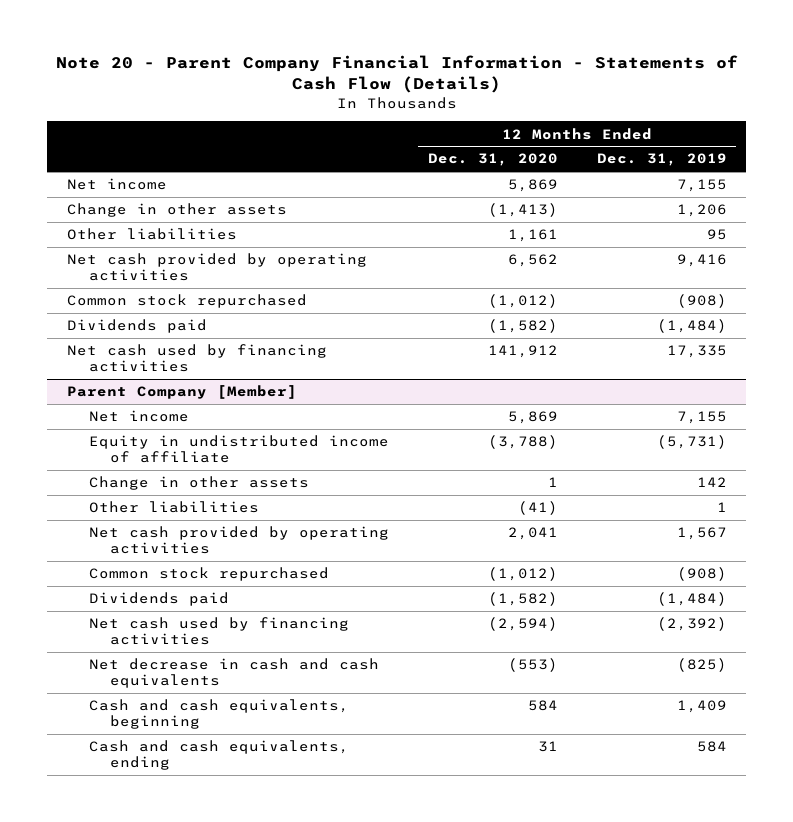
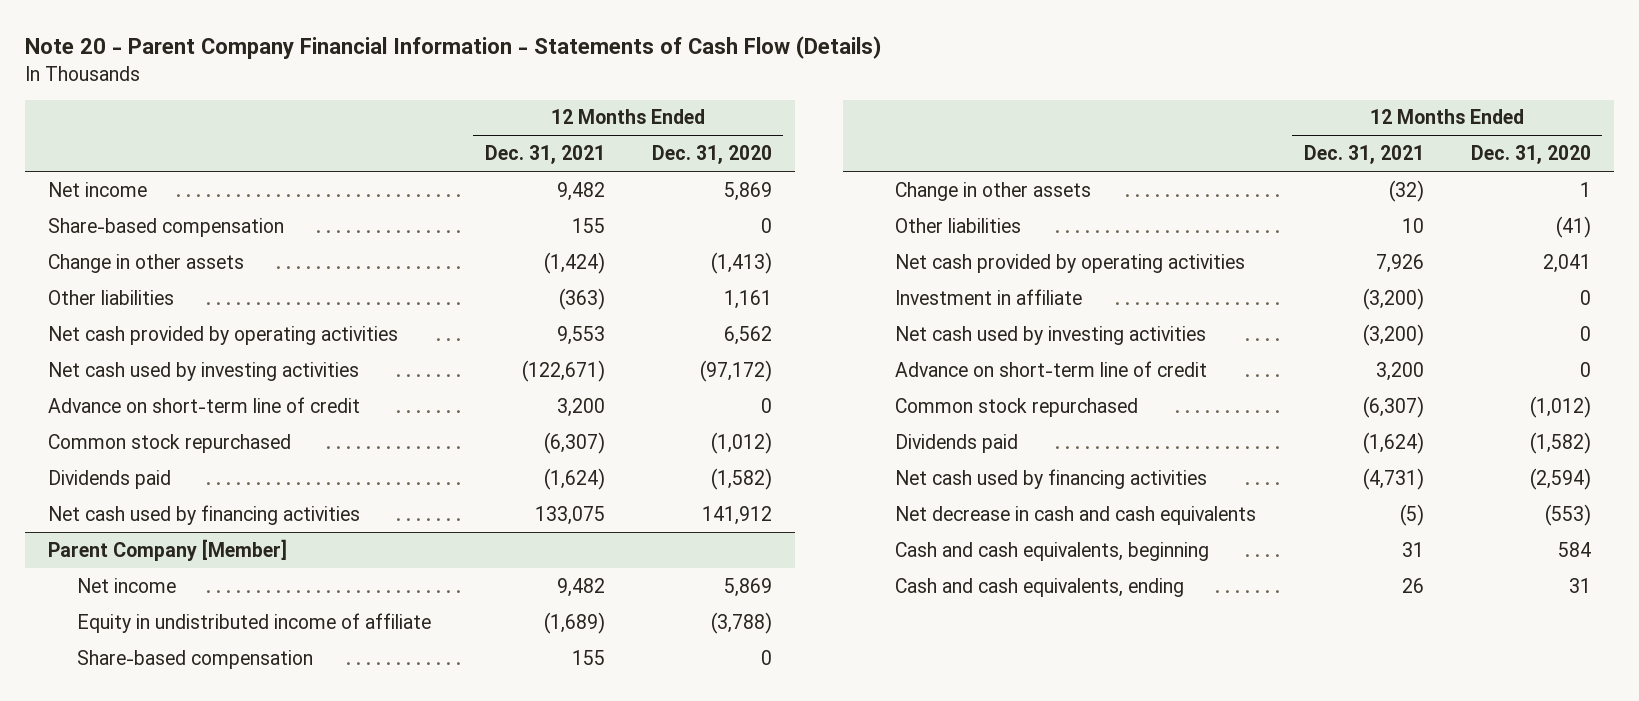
[596,153,727,167] Dec. 31, 2019 -> none
none -> [484,145,605,165] Dec. 31, 2021
none -> [48,217,285,237] Share-based compensation
none -> [48,361,360,381] Net cash used by investing activities
none -> [48,396,361,413] Advance on short-term line of credit
none -> [76,649,313,669] Share-based compensation
none -> [895,288,1083,305] Investment in affiliate
none -> [895,325,1207,345] Net cash used by investing activities
none -> [895,360,1208,377] Advance on short-term line of credit

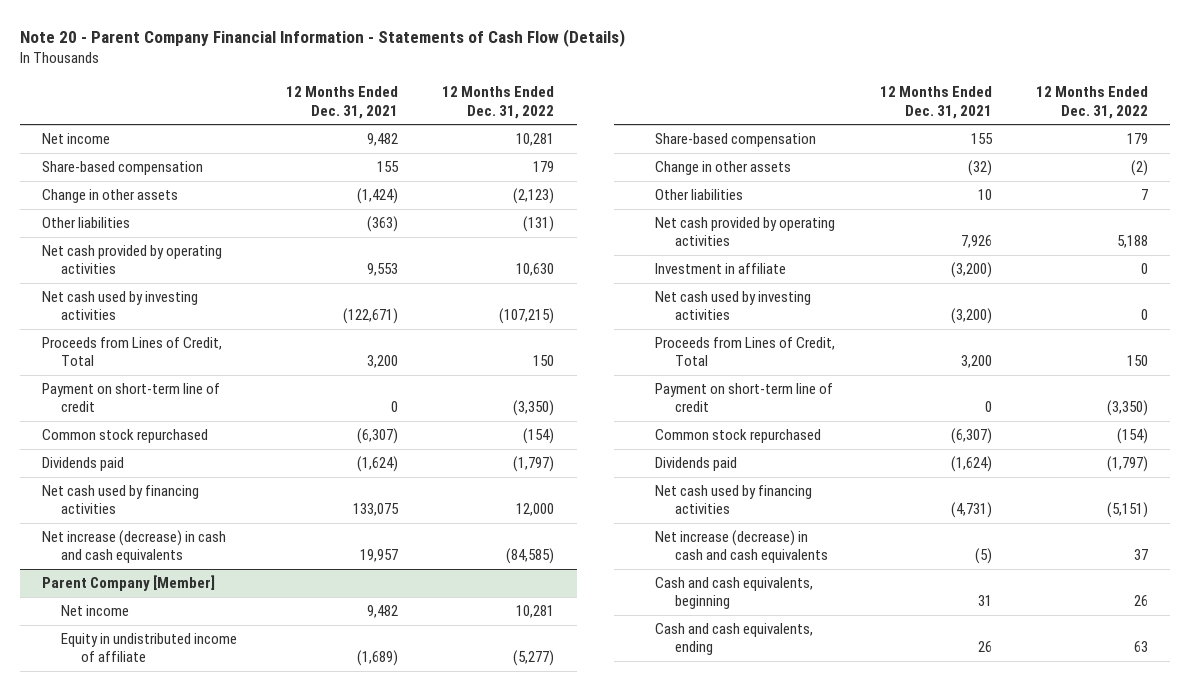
[651,145,772,165] Dec. 31, 2020 -> none
none -> [442,86,555,119] 12 Months Ended Dec. 31, 2022
[48,396,361,413] Advance on short-term line of credit -> [42,337,223,367] Proceeds from Lines of Credit, Total
none -> [42,383,221,413] Payment on short-term line of credit
none -> [42,530,227,564] Net increase (decrease) in cash and cash equivalents
[895,360,1208,377] Advance on short-term line of credit -> [655,337,836,367] Proceeds from Lines of Credit, Total
none -> [655,383,834,413] Payment on short-term line of credit
[895,505,1257,525] Net decrease in cash and cash equivalents -> [655,530,828,564] Net increase (decrease) in cash and cash equivalents

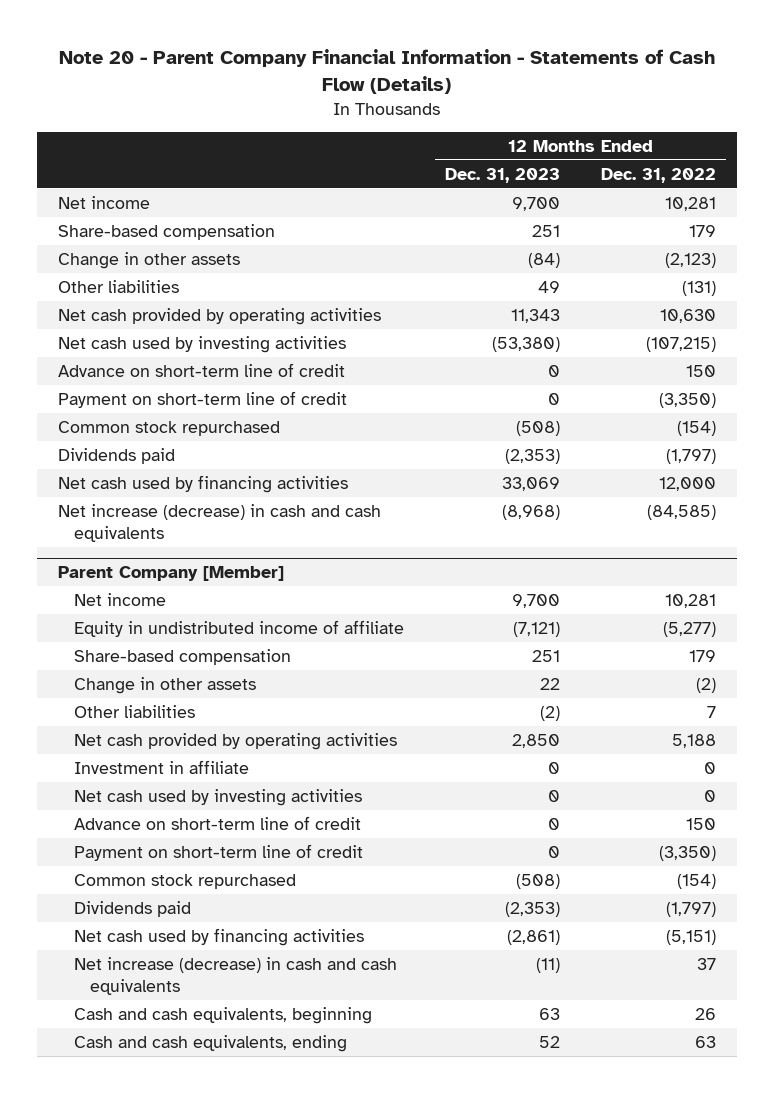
[285,86,398,119] 12 Months Ended Dec. 31, 2021 -> none
none -> [444,167,560,183] Dec. 31, 2023
[42,337,223,367] Proceeds from Lines of Credit, Total -> [57,362,345,377] Advance on short-term line of credit
[655,337,836,367] Proceeds from Lines of Credit, Total -> [73,815,361,830] Advance on short-term line of credit

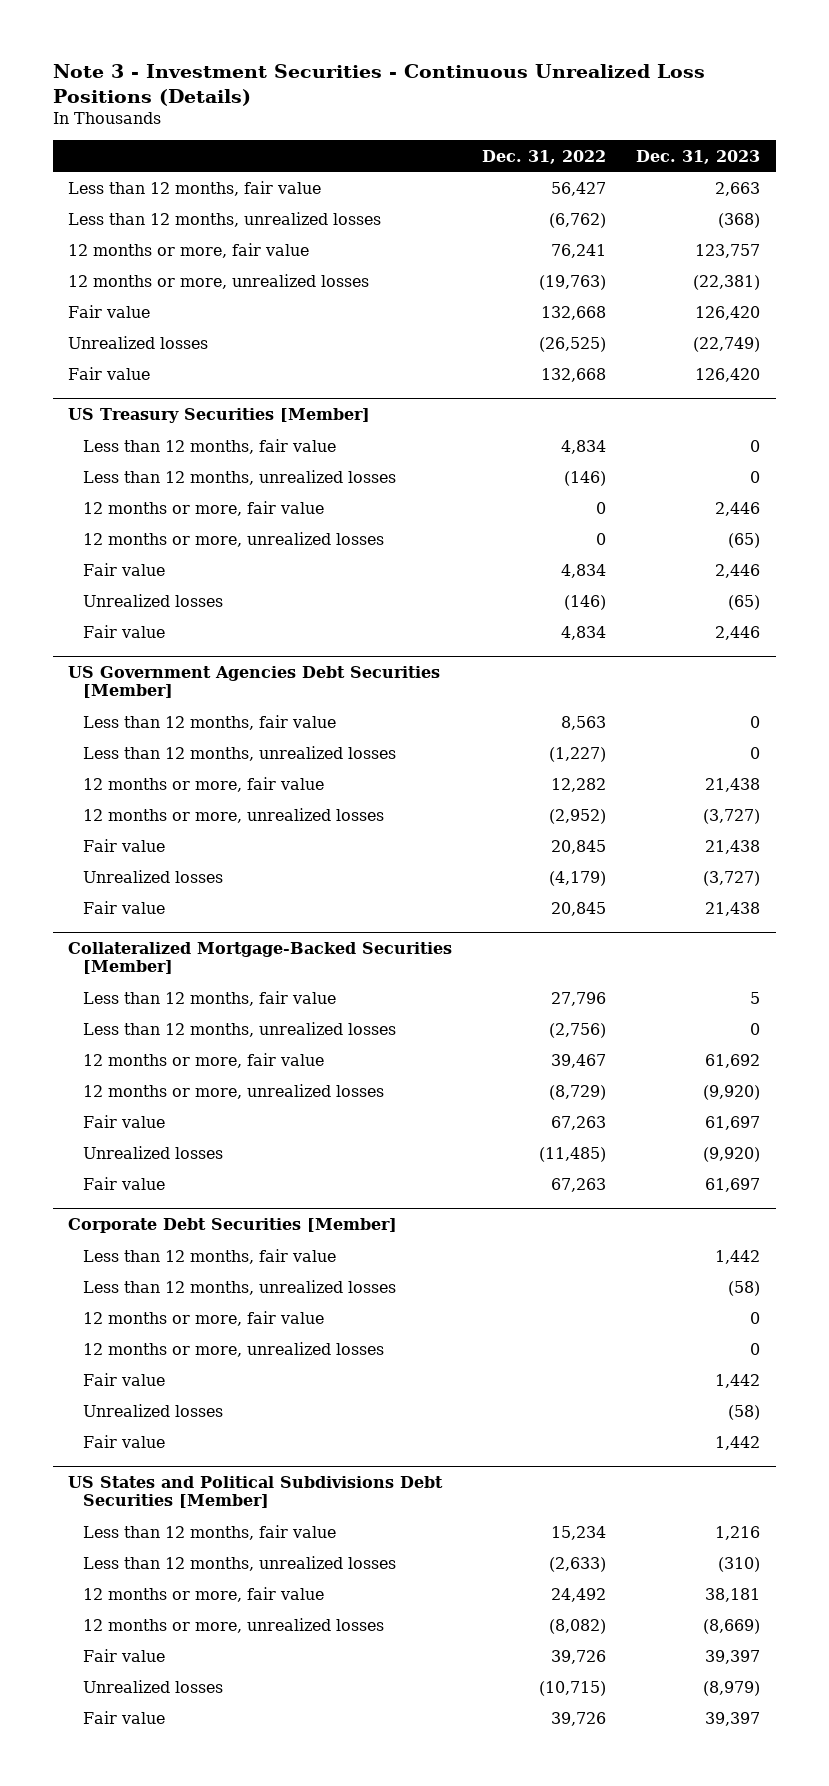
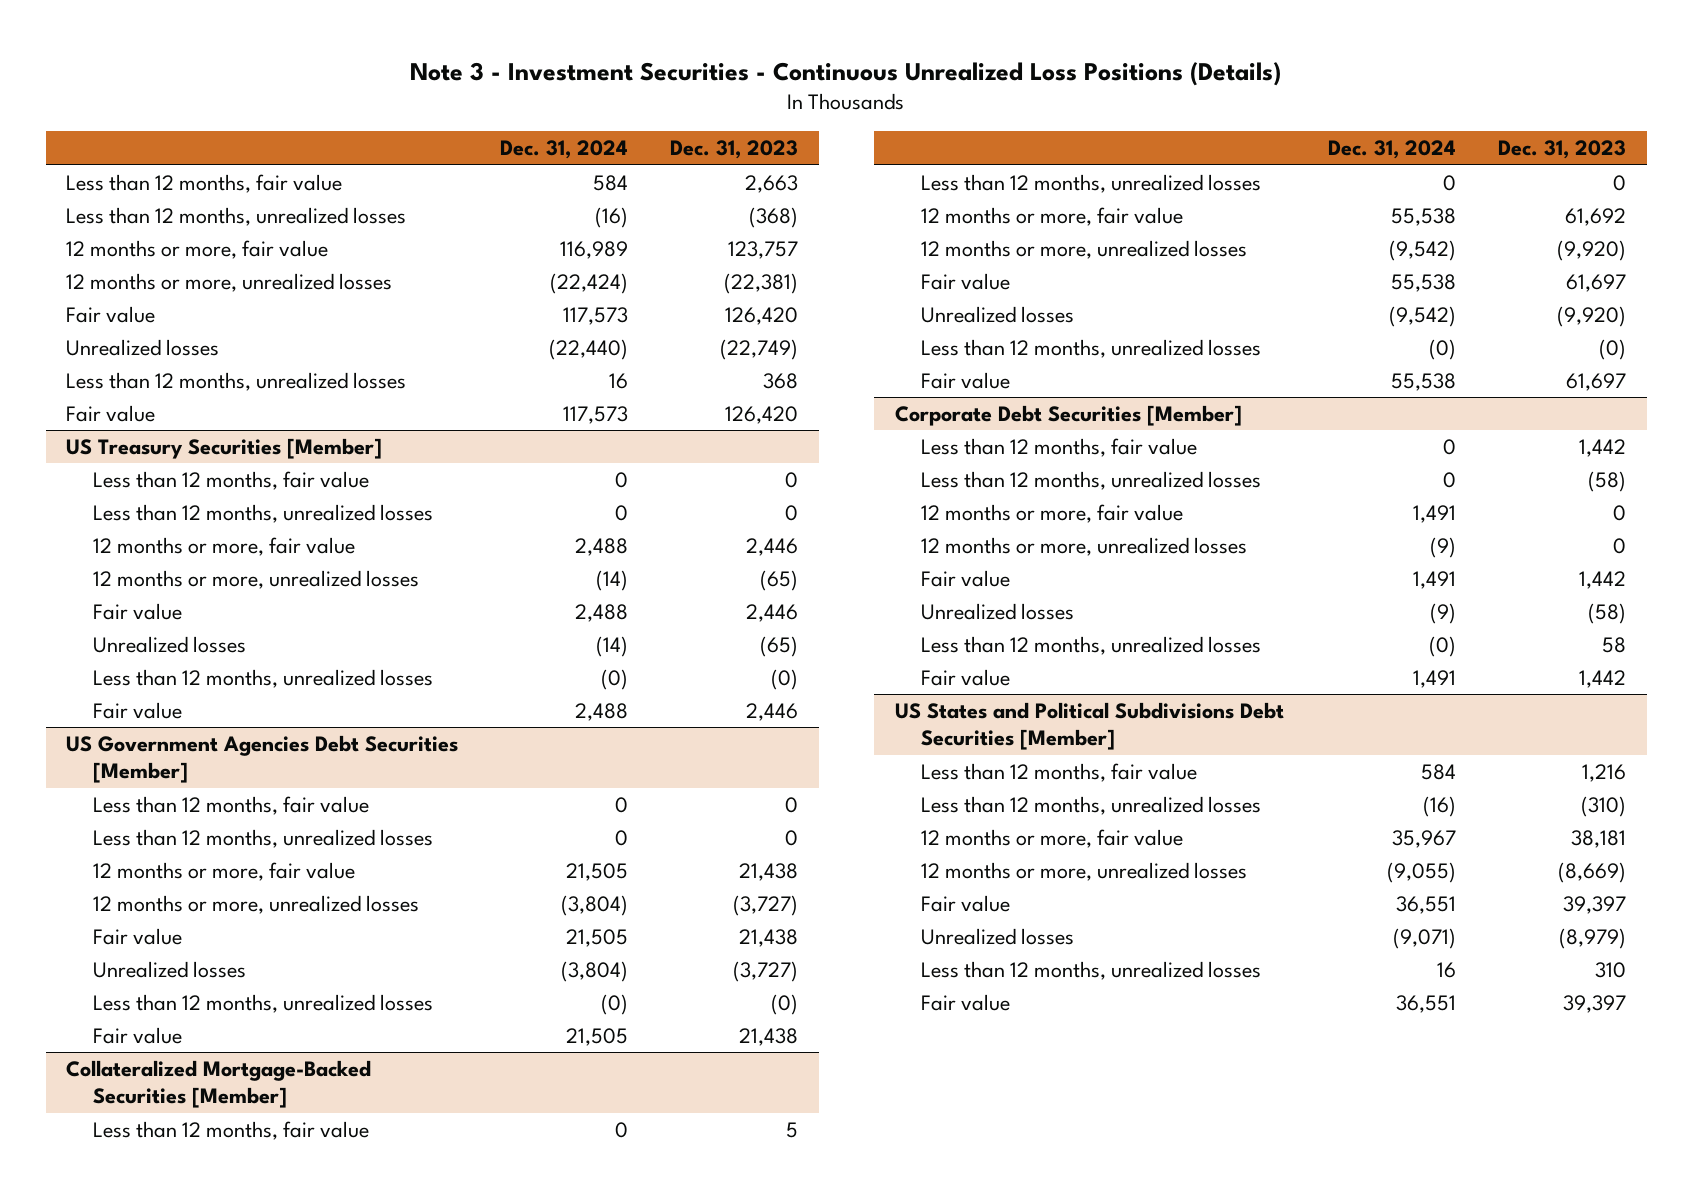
[482,149,607,164] Dec. 31, 2022 -> none
none -> [500,140,629,160] Dec. 31, 2024
none -> [66,371,407,391] Less than 12 months, unrealized losses
none -> [92,668,433,688] Less than 12 months, unrealized losses
none -> [92,993,433,1013] Less than 12 months, unrealized losses
none -> [920,338,1261,358] Less than 12 months, unrealized losses
none -> [920,635,1261,655] Less than 12 months, unrealized losses
none -> [920,960,1261,980] Less than 12 months, unrealized losses

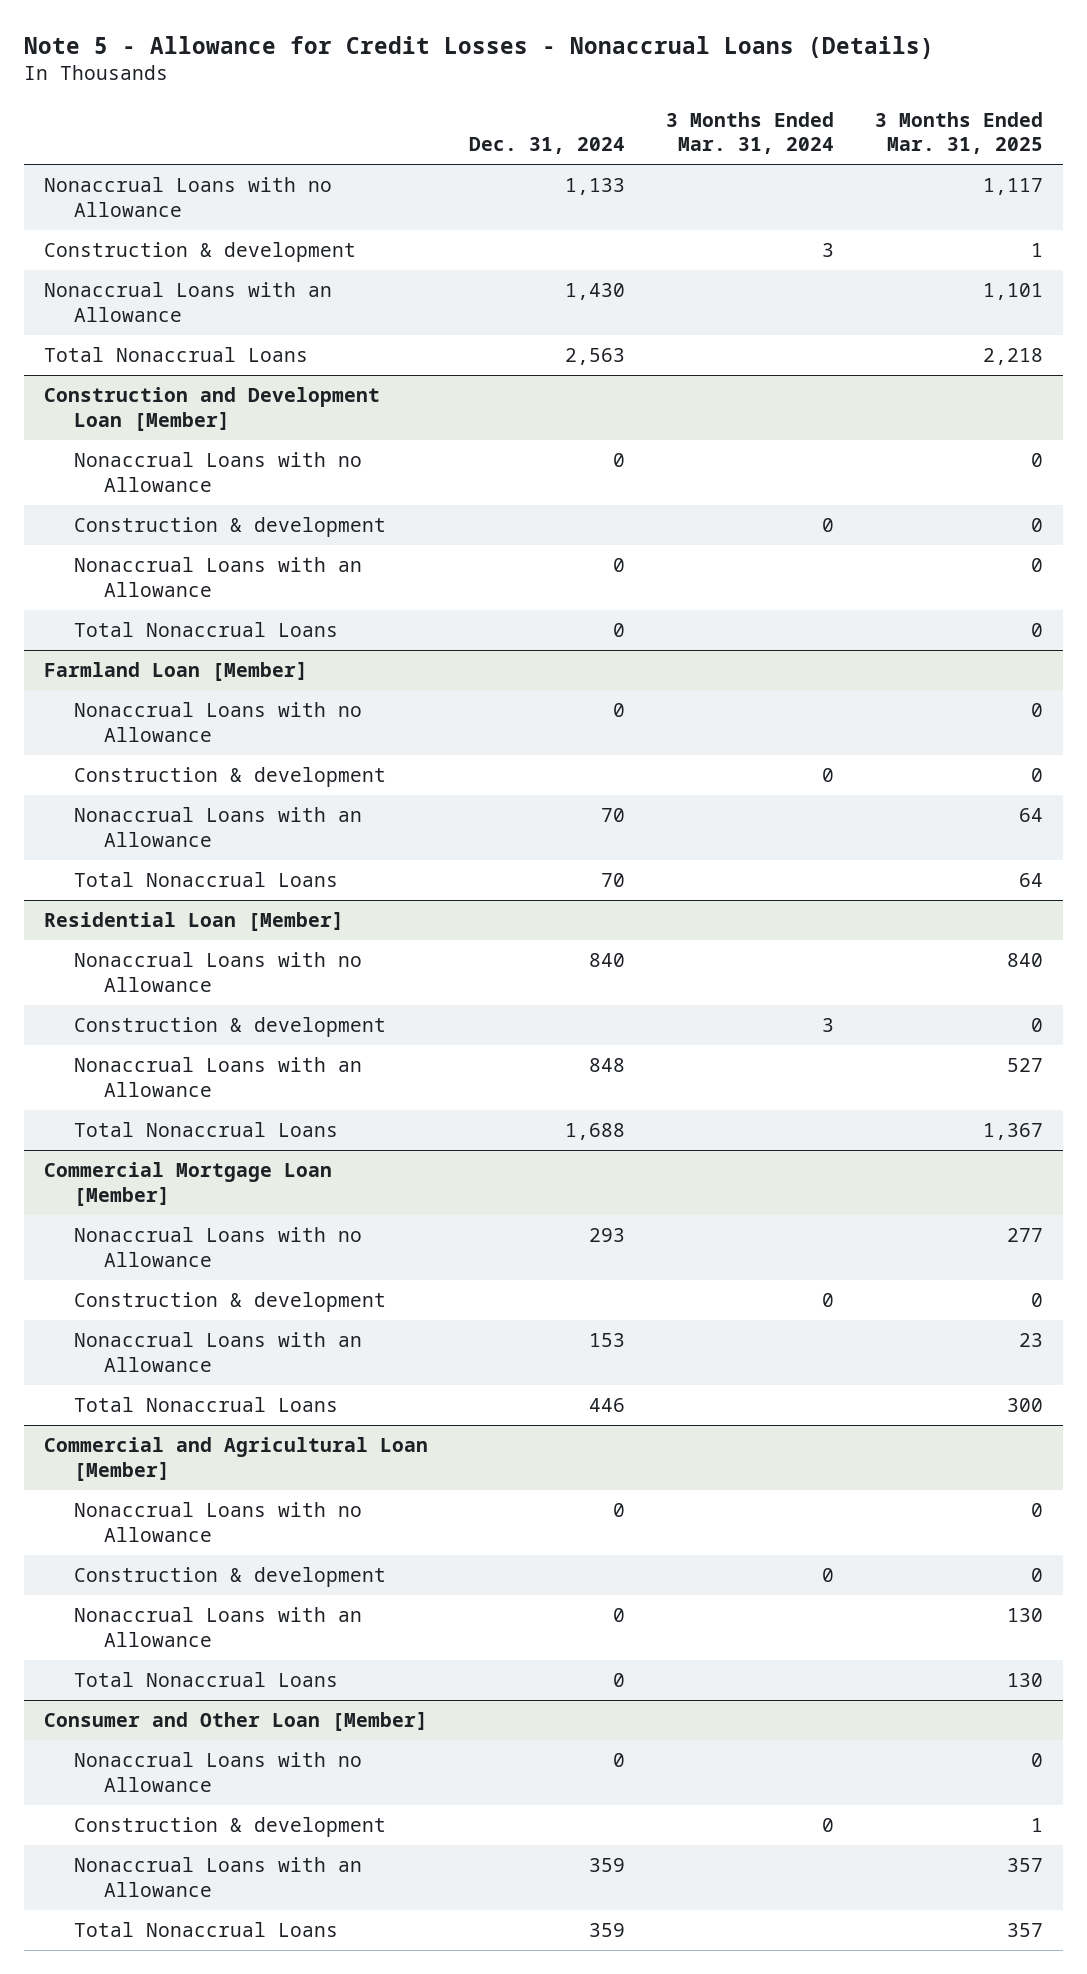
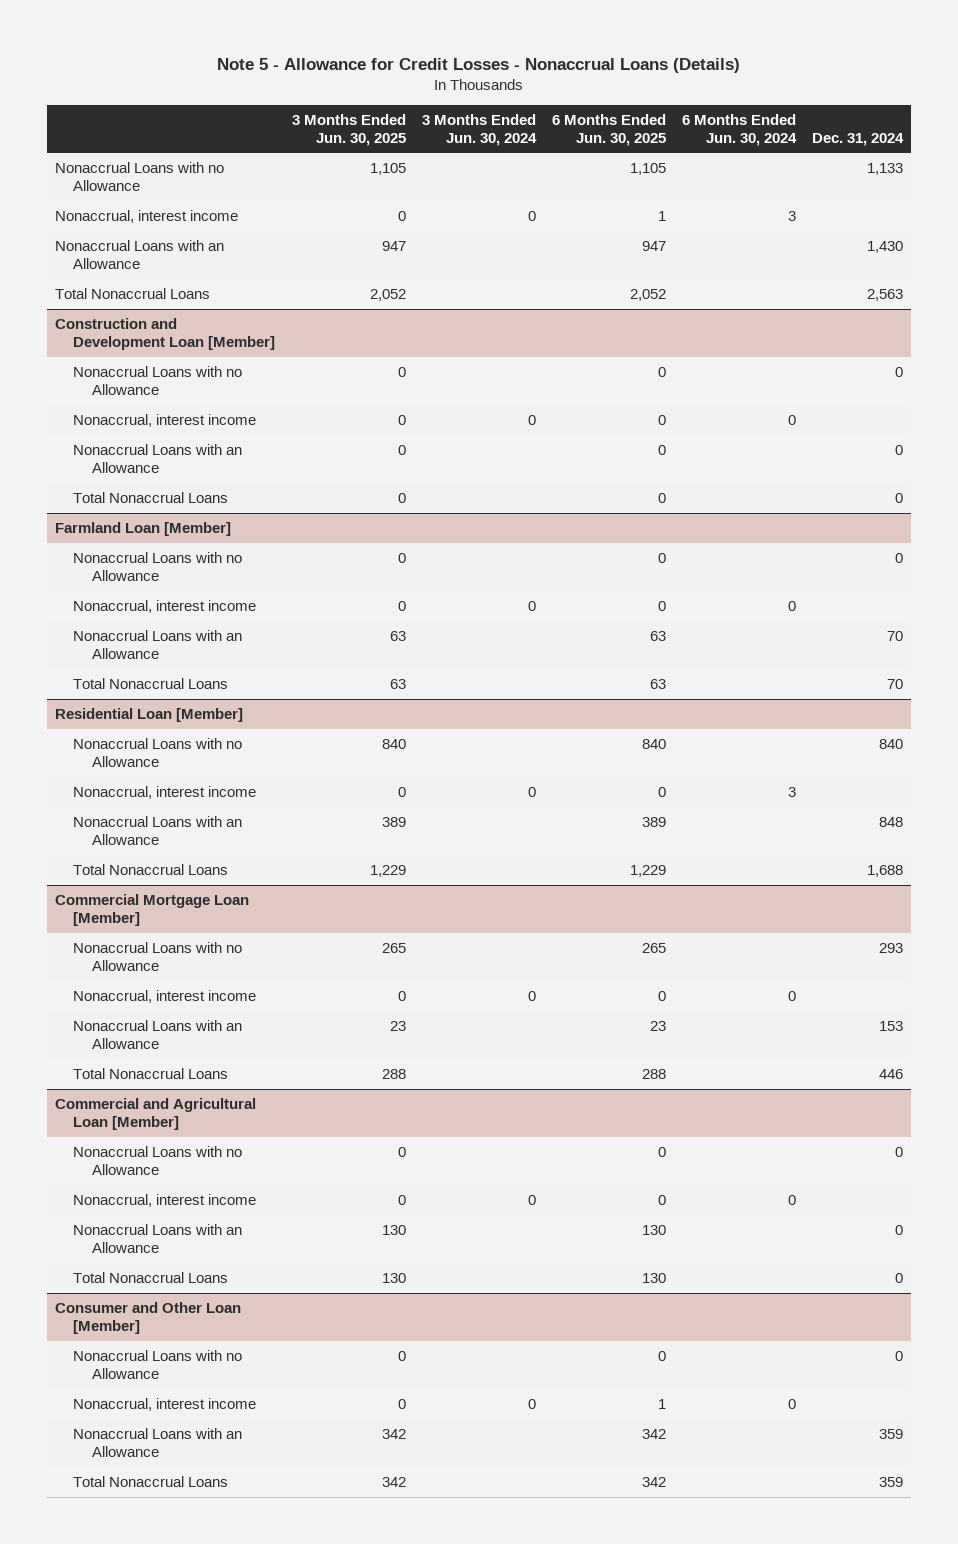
[665,111,834,155] 3 Months Ended Mar. 31, 2024 -> none
[874,111,1043,155] 3 Months Ended Mar. 31, 2025 -> none
none -> [291,113,406,146] 3 Months Ended Jun. 30, 2025
none -> [421,113,537,146] 3 Months Ended Jun. 30, 2024
none -> [551,113,666,146] 6 Months Ended Jun. 30, 2025
none -> [682,113,798,146] 6 Months Ended Jun. 30, 2024
[44,241,357,262] Construction & development -> [54,210,238,224] Nonaccrual, interest income
[74,516,387,537] Construction & development -> [73,414,257,428] Nonaccrual, interest income
[74,766,387,787] Construction & development -> [73,600,257,614] Nonaccrual, interest income
[74,1016,387,1037] Construction & development -> [73,786,257,800] Nonaccrual, interest income
[74,1291,387,1312] Construction & development -> [73,990,257,1004] Nonaccrual, interest income
[74,1566,387,1587] Construction & development -> [73,1194,257,1208] Nonaccrual, interest income
[74,1816,387,1837] Construction & development -> [73,1398,257,1412] Nonaccrual, interest income

